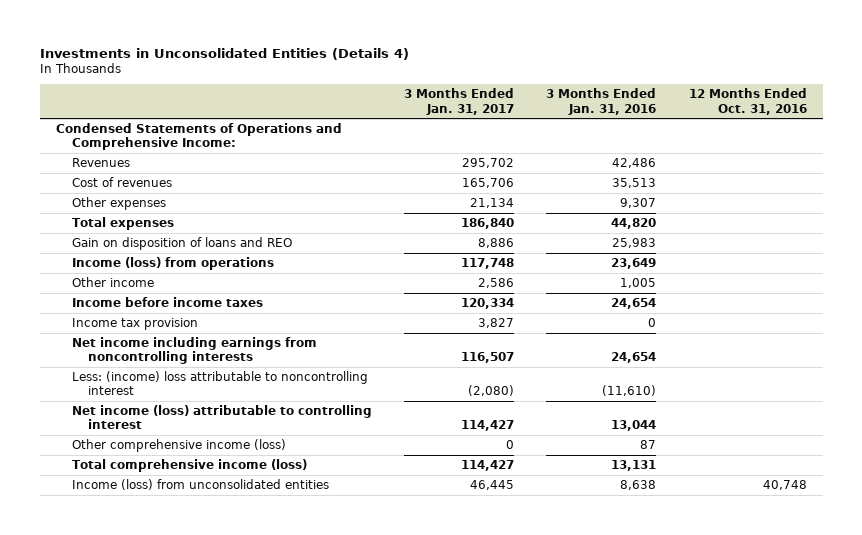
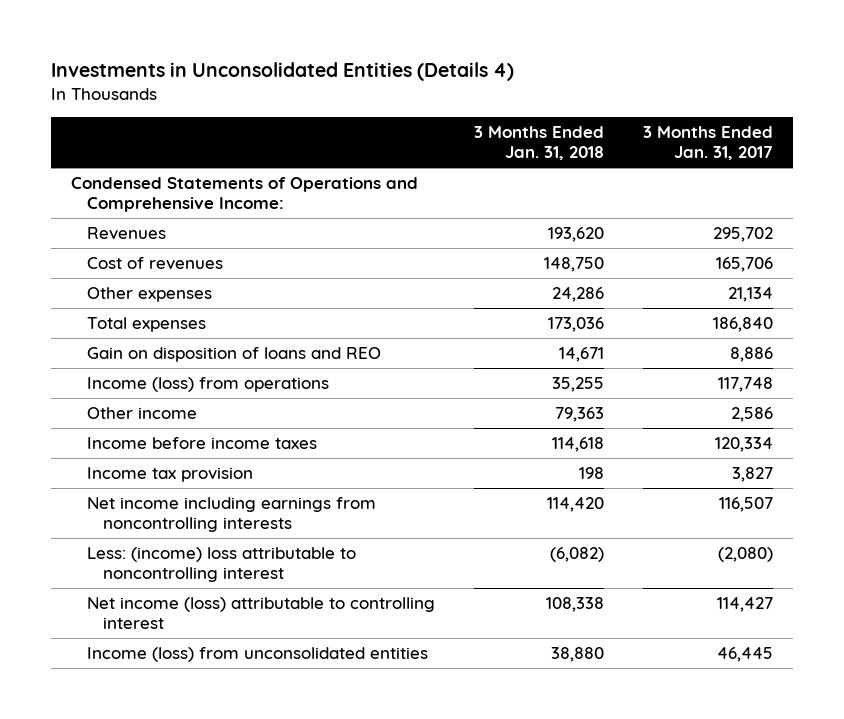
[546,88,657,115] 3 Months Ended Jan. 31, 2016 -> none
[688,88,807,115] 12 Months Ended Oct. 31, 2016 -> none
none -> [473,125,604,161] 3 Months Ended Jan. 31, 2018
[71,438,286,452] Other comprehensive income (loss) -> none
[71,458,307,472] Total comprehensive income (loss) -> none

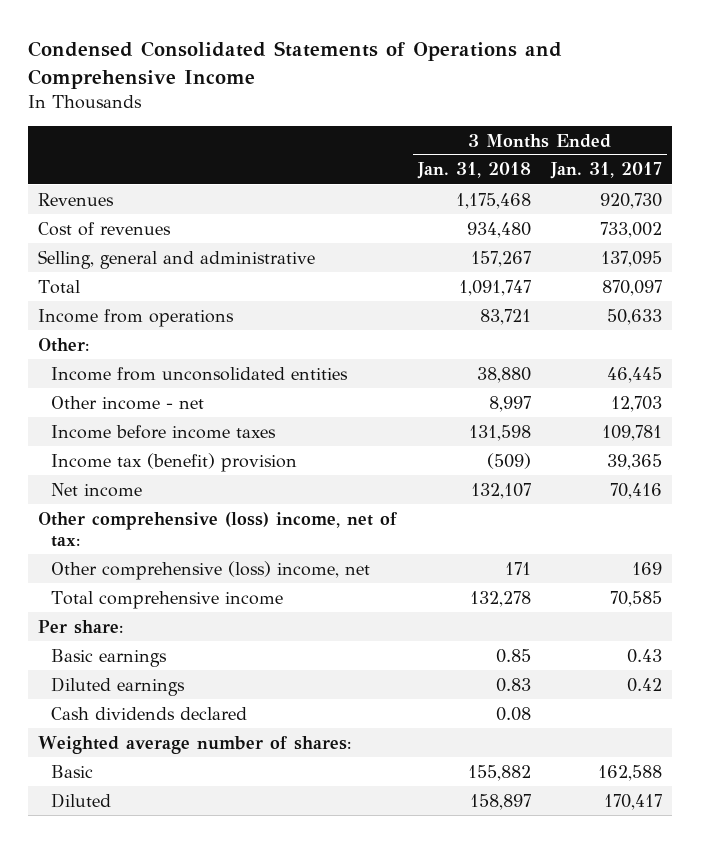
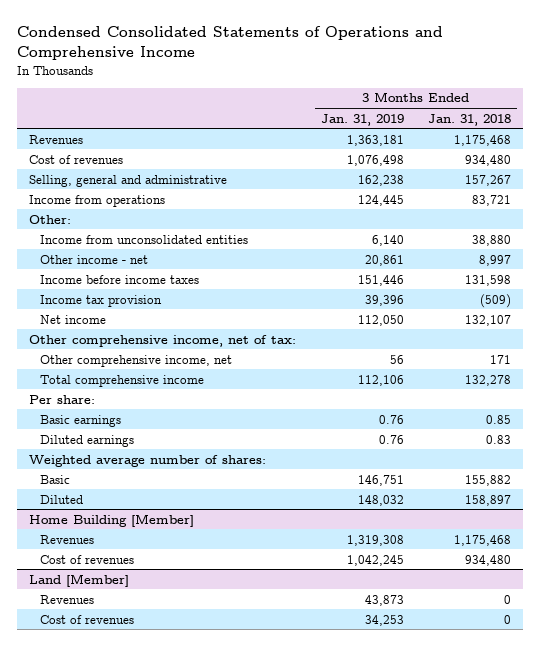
[550,162,663,180] Jan. 31, 2017 -> none
none -> [320,113,404,126] Jan. 31, 2019
[38,279,81,294] Total -> none
[51,452,298,472] Income tax (benefit) provision -> [39,294,162,307] Income tax provision
[38,511,399,548] Other comprehensive (loss) income, net of tax: -> [29,334,297,347] Other comprehensive income, net of tax:
[51,560,371,580] Other comprehensive (loss) income, net -> [39,354,232,367] Other comprehensive income, net
[51,706,248,720] Cash dividends declared -> none
none -> [29,513,195,527] Home Building [Member]
none -> [39,534,94,544] Revenues
none -> [39,554,134,564] Cost of revenues
none -> [29,573,130,587] Land [Member]
none -> [39,594,94,604] Revenues
none -> [39,614,134,624] Cost of revenues

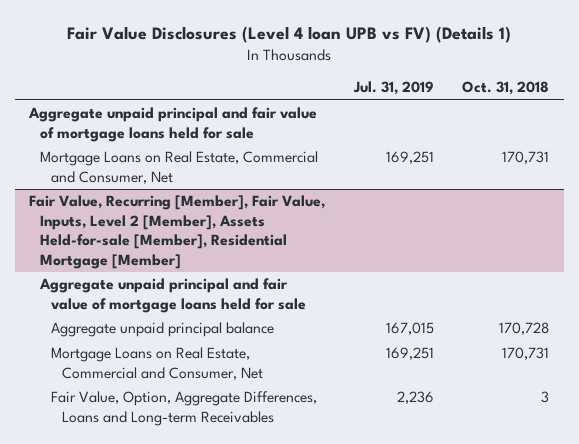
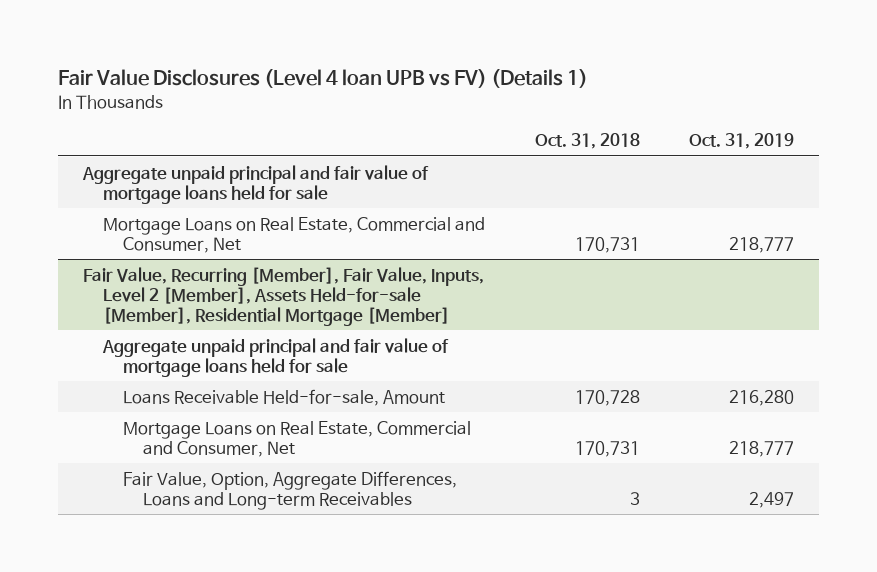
[352,81,434,96] Jul. 31, 2019 -> none
none -> [689,133,795,150] Oct. 31, 2019
[50,322,274,338] Aggregate unpaid principal balance -> [123,388,446,406] Loans Receivable Held-for-sale, Amount

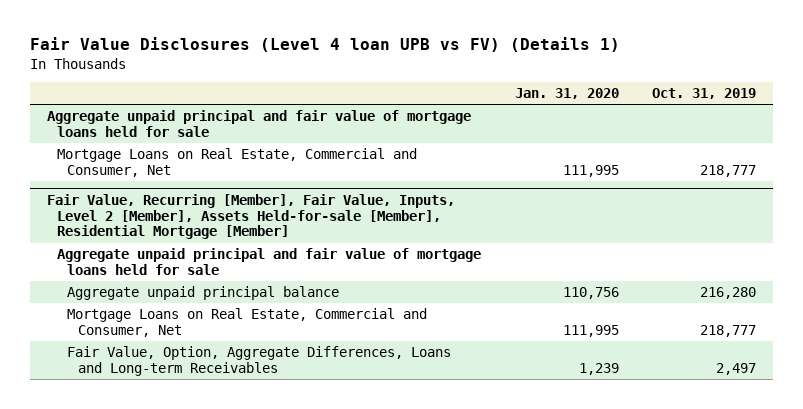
[534,133,640,150] Oct. 31, 2018 -> none
none -> [514,87,619,99] Jan. 31, 2020
[123,388,446,406] Loans Receivable Held-for-sale, Amount -> [67,285,340,300] Aggregate unpaid principal balance

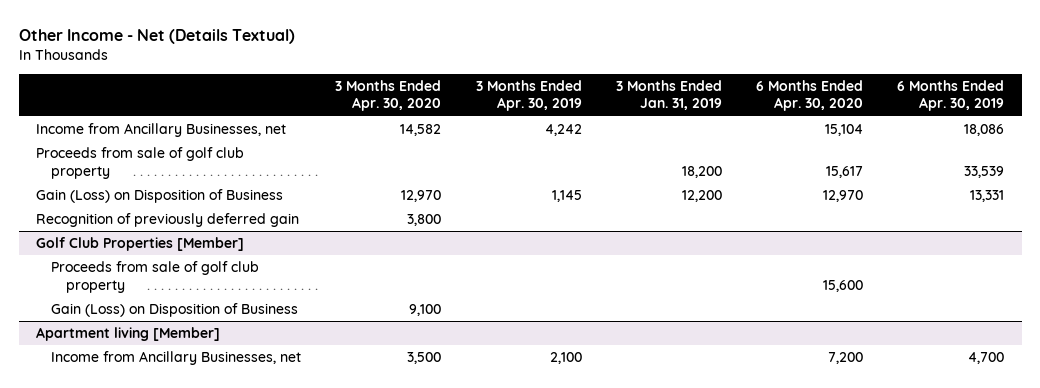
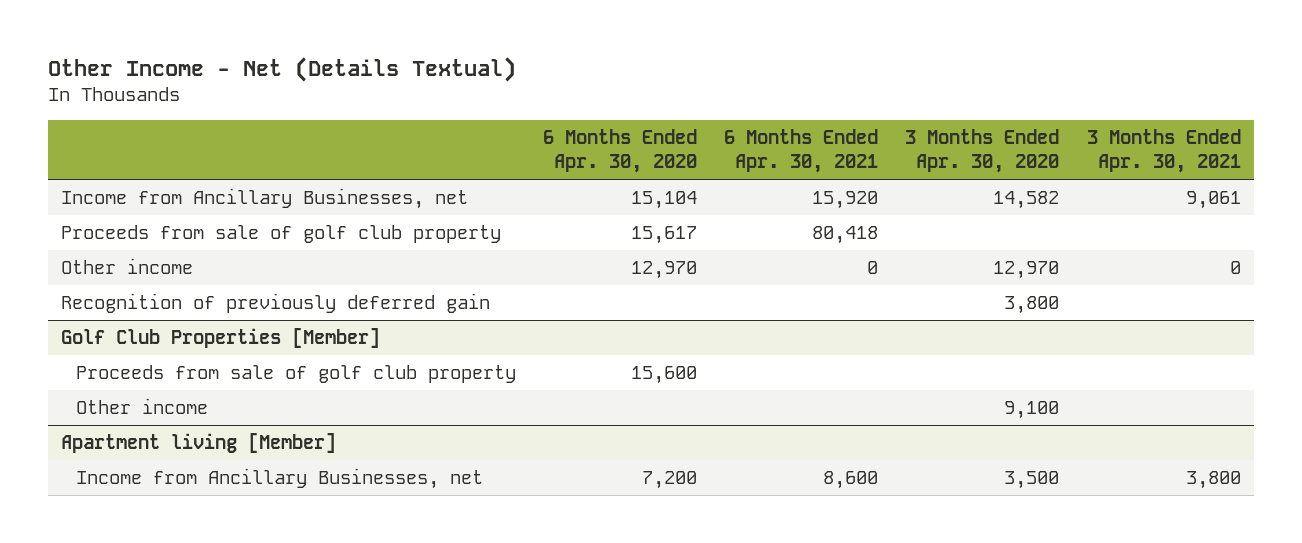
[475,79,582,112] 3 Months Ended Apr. 30, 2019 -> none
[615,79,722,111] 3 Months Ended Jan. 31, 2019 -> none
[897,79,1005,112] 6 Months Ended Apr. 30, 2019 -> none
none -> [724,129,879,174] 6 Months Ended Apr. 30, 2021
none -> [1086,129,1241,174] 3 Months Ended Apr. 30, 2021
[36,189,284,204] Gain (Loss) on Disposition of Business -> [61,258,194,275] Other income
[51,303,299,318] Gain (Loss) on Disposition of Business -> [75,398,208,415] Other income

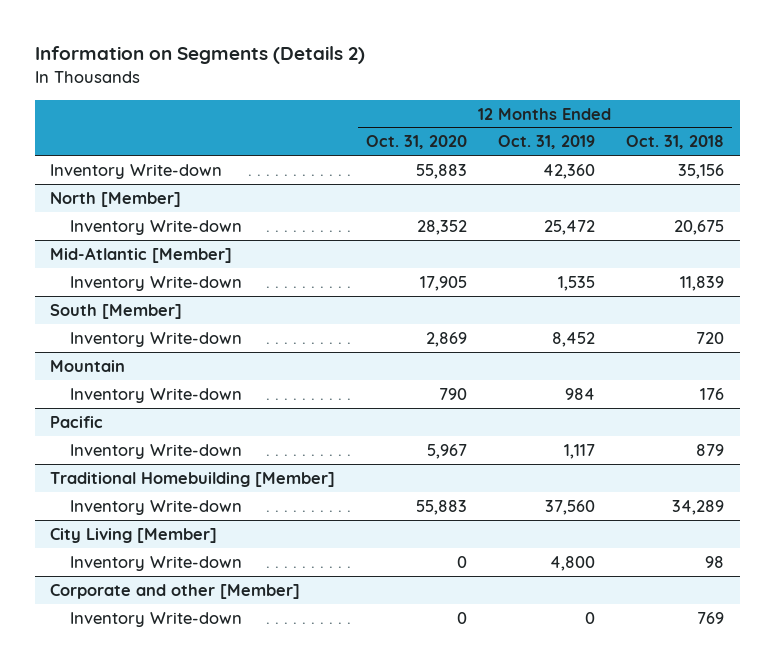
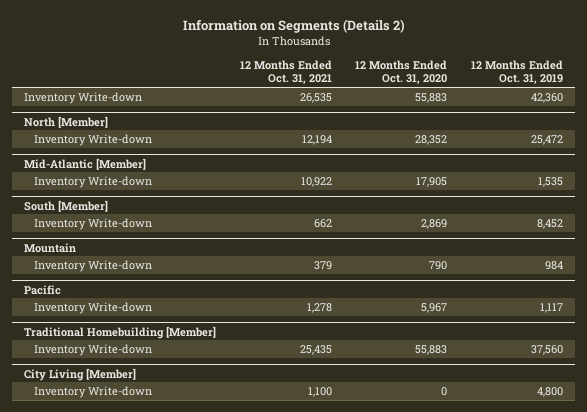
[626,135,725,150] Oct. 31, 2018 -> none
none -> [239,59,332,85] 12 Months Ended Oct. 31, 2021
[50,583,301,599] Corporate and other [Member] -> none
[69,611,242,627] Inventory Write-down -> none

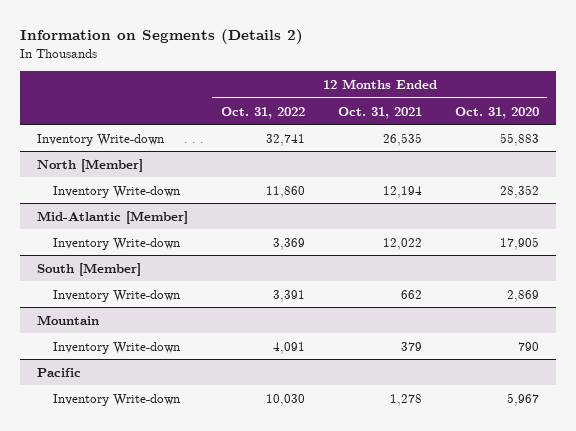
[471,59,564,85] 12 Months Ended Oct. 31, 2019 -> none
none -> [220,106,305,119] Oct. 31, 2022
[300,176,332,187] 10,922 -> [382,237,422,250] 12,022
[24,325,217,339] Traditional Homebuilding [Member] -> none
[34,343,153,356] Inventory Write-down -> none
[24,367,137,381] City Living [Member] -> none
[34,385,153,398] Inventory Write-down -> none

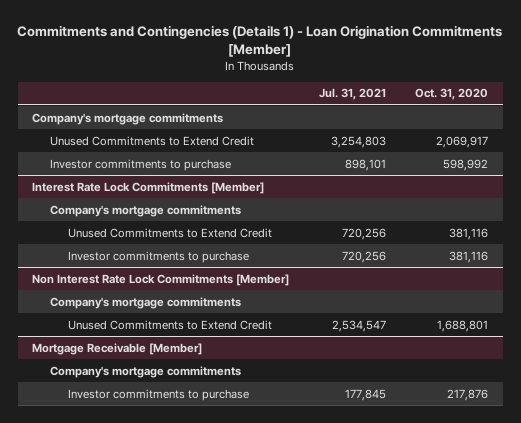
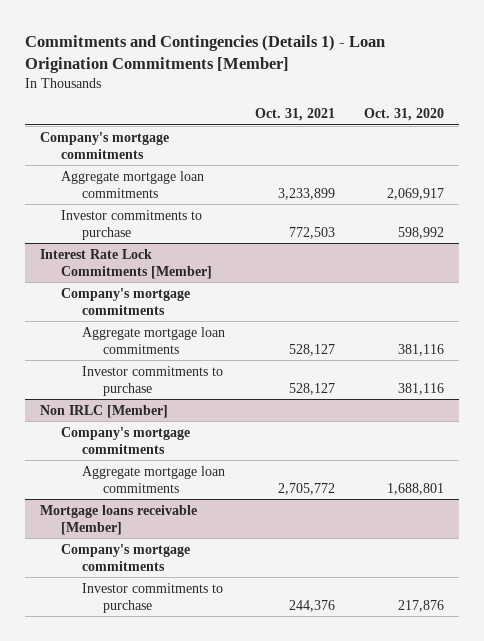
[318,88,386,101] Jul. 31, 2021 -> none
none -> [254,108,335,122] Oct. 31, 2021
[50,135,255,146] Unused Commitments to Extend Credit -> [60,170,204,198] Aggregate mortgage loan commitments
[67,227,272,238] Unused Commitments to Extend Credit -> [82,326,226,354] Aggregate mortgage loan commitments
[32,273,290,286] Non Interest Rate Lock Commitments [Member] -> [39,404,168,418] Non IRLC [Member]
[67,319,272,330] Unused Commitments to Extend Credit -> [82,465,226,493] Aggregate mortgage loan commitments
[32,342,203,355] Mortgage Receivable [Member] -> [39,504,197,535] Mortgage loans receivable [Member]

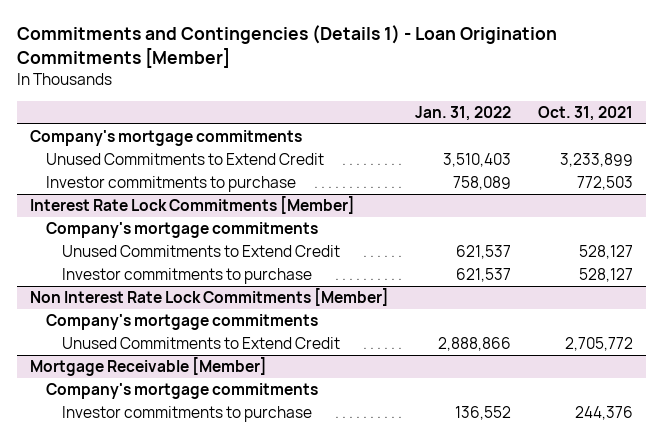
[364,108,445,122] Oct. 31, 2020 -> none
none -> [415,105,512,121] Jan. 31, 2022
[60,170,204,198] Aggregate mortgage loan commitments -> [45,153,324,166] Unused Commitments to Extend Credit
[82,326,226,354] Aggregate mortgage loan commitments -> [62,245,341,258] Unused Commitments to Extend Credit
[39,404,168,418] Non IRLC [Member] -> [29,288,389,307] Non Interest Rate Lock Commitments [Member]
[82,465,226,493] Aggregate mortgage loan commitments -> [62,337,341,350] Unused Commitments to Extend Credit
[39,504,197,535] Mortgage loans receivable [Member] -> [29,357,267,377] Mortgage Receivable [Member]

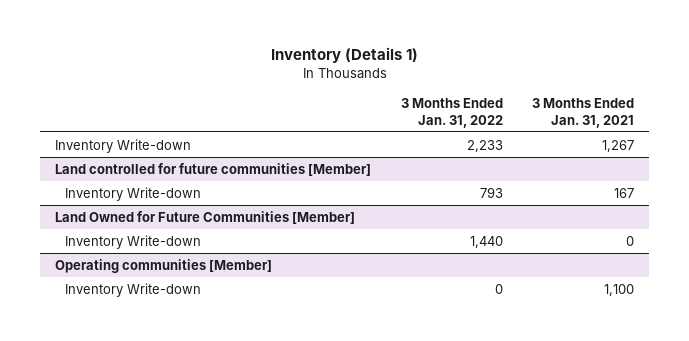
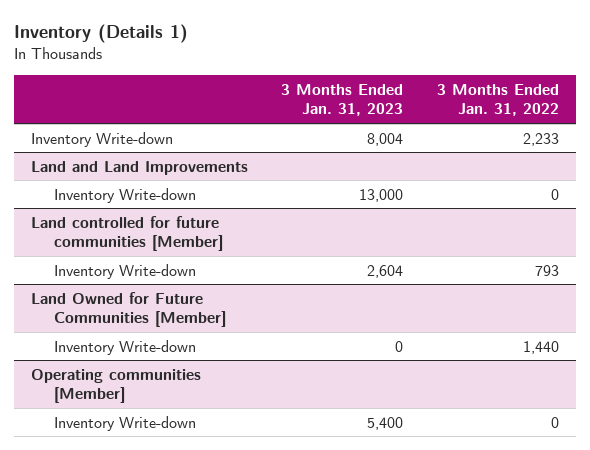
[532,98,635,128] 3 Months Ended Jan. 31, 2021 -> none
none -> [281,83,404,117] 3 Months Ended Jan. 31, 2023
none -> [30,160,248,175] Land and Land Improvements
none -> [54,187,197,203] Inventory Write-down

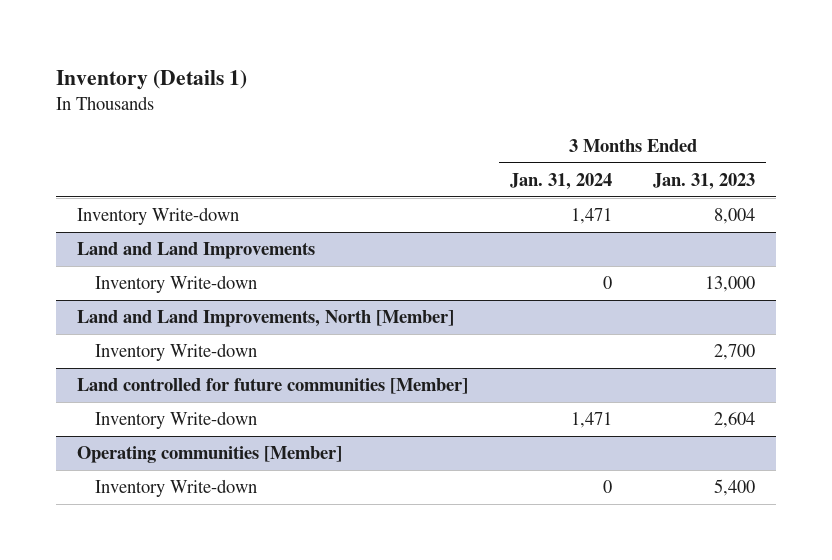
[436,83,559,117] 3 Months Ended Jan. 31, 2022 -> none
none -> [509,172,612,190] Jan. 31, 2024
none -> [76,310,454,328] Land and Land Improvements, North [Member]
none -> [95,343,258,362] Inventory Write-down
[30,291,227,328] Land Owned for Future Communities [Member] -> none
[54,339,197,355] Inventory Write-down -> none

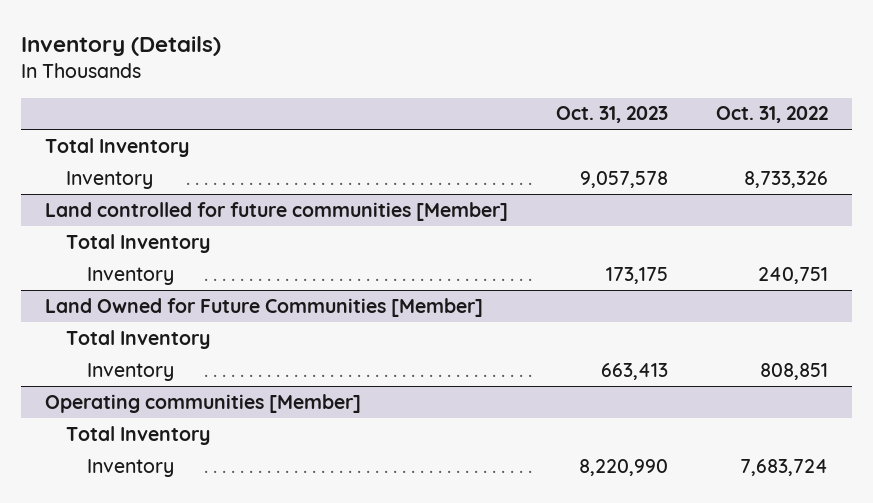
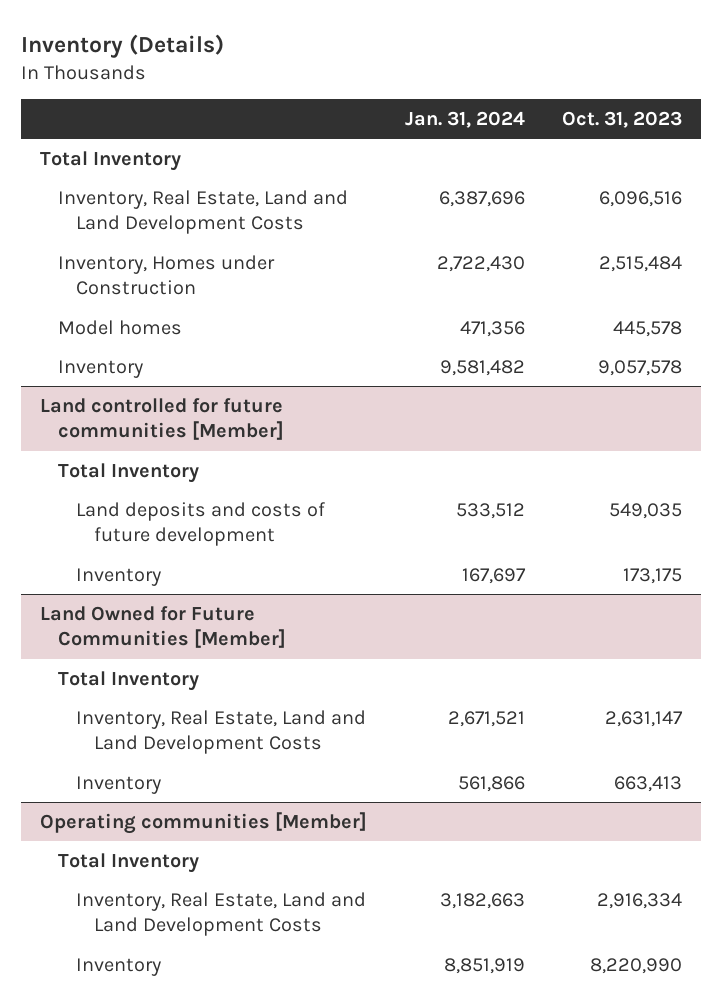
[716,106,829,124] Oct. 31, 2022 -> none
none -> [404,111,525,129] Jan. 31, 2024
none -> [58,189,349,235] Inventory, Real Estate, Land and Land Development Costs
none -> [58,254,276,296] Inventory, Homes under Construction
none -> [58,319,183,335] Model homes
none -> [76,501,326,547] Land deposits and costs of future development
none -> [76,709,367,755] Inventory, Real Estate, Land and Land Development Costs
none -> [76,891,367,937] Inventory, Real Estate, Land and Land Development Costs

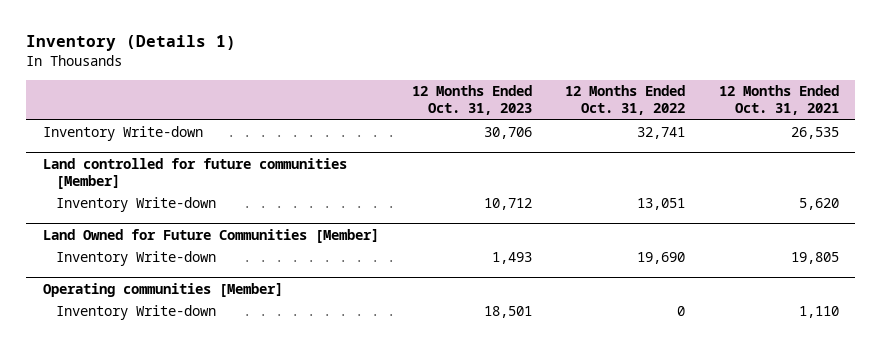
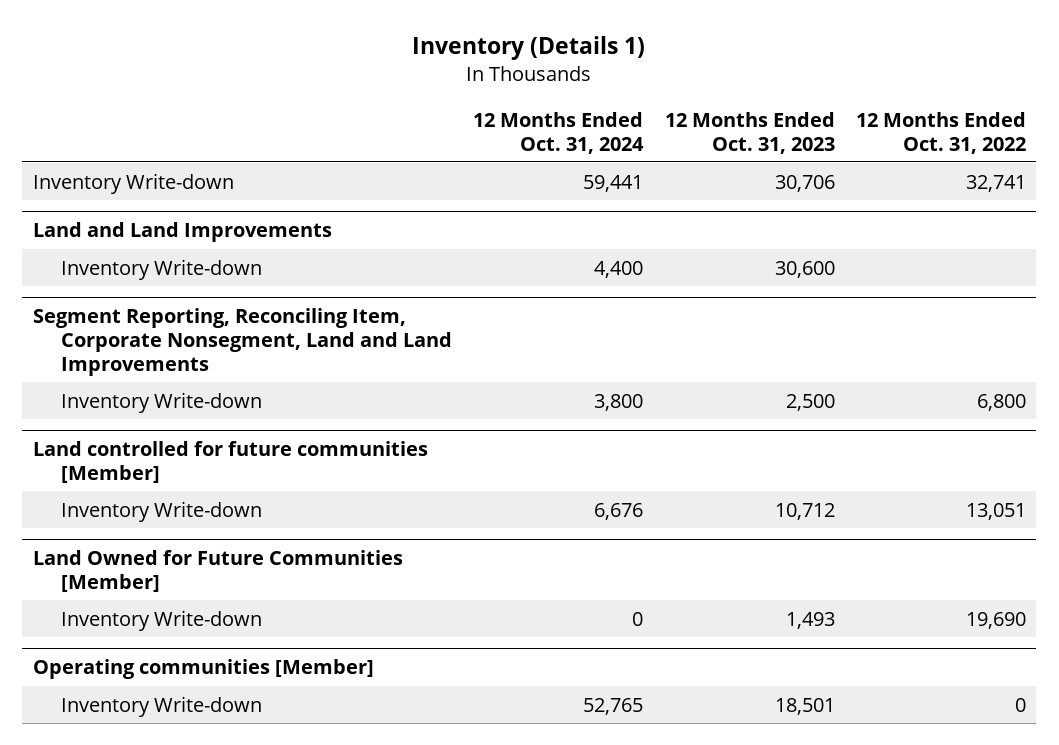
[718,85,839,116] 12 Months Ended Oct. 31, 2021 -> none
none -> [473,111,645,154] 12 Months Ended Oct. 31, 2024
none -> [33,222,333,243] Land and Land Improvements
none -> [61,258,263,280] Inventory Write-down
none -> [33,308,453,376] Segment Reporting, Reconciling Item, Corporate Nonsegment, Land and Land Improvements
none -> [61,391,263,413] Inventory Write-down

